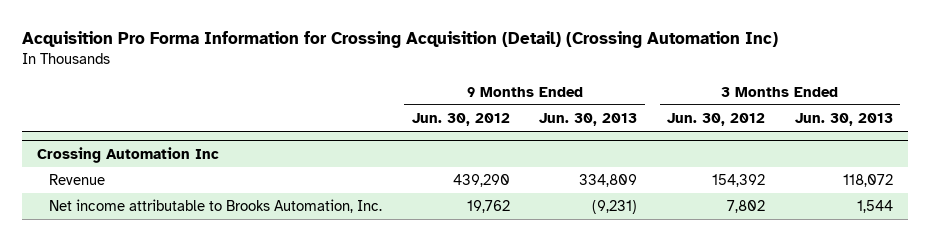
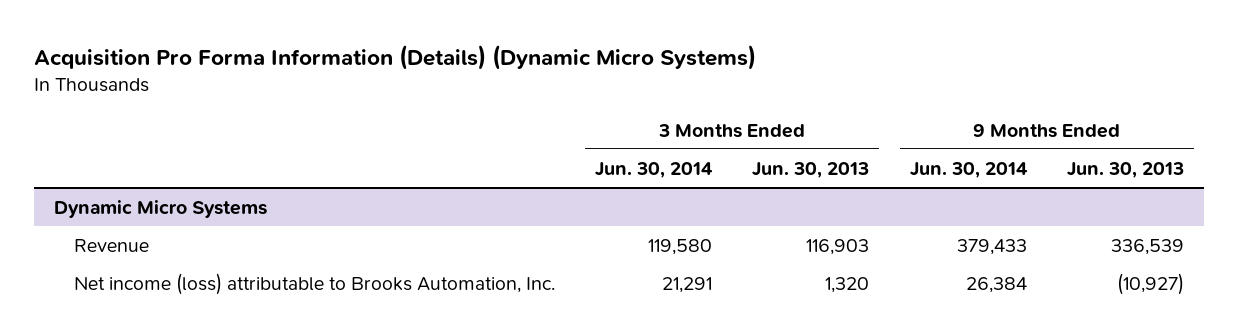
[21,31,778,49] Acquisition Pro Forma Information for Crossing Acquisition (Detail) (Crossing Automation Inc) -> [33,44,756,70] Acquisition Pro Forma Information (Details) (Dynamic Micro Systems)
[411,113,510,127] Jun. 30, 2012 -> none
[667,113,766,127] Jun. 30, 2012 -> none
none -> [595,161,714,178] Jun. 30, 2014
none -> [909,161,1028,178] Jun. 30, 2014
[36,146,219,163] Crossing Automation Inc -> none
none -> [54,199,268,218] Dynamic Micro Systems
[579,174,638,188] 334,809 -> [1111,238,1185,255] 336,539
[842,174,893,188] 118,072 -> [806,238,870,255] 116,903
[49,199,383,214] Net income attributable to Brooks Automation, Inc. -> [73,272,555,295] Net income (loss) attributable to Brooks Automation, Inc.
[592,200,638,215] (9,231) -> [1117,272,1185,295] (10,927)
[856,200,893,214] 1,544 -> [825,276,870,293] 1,320

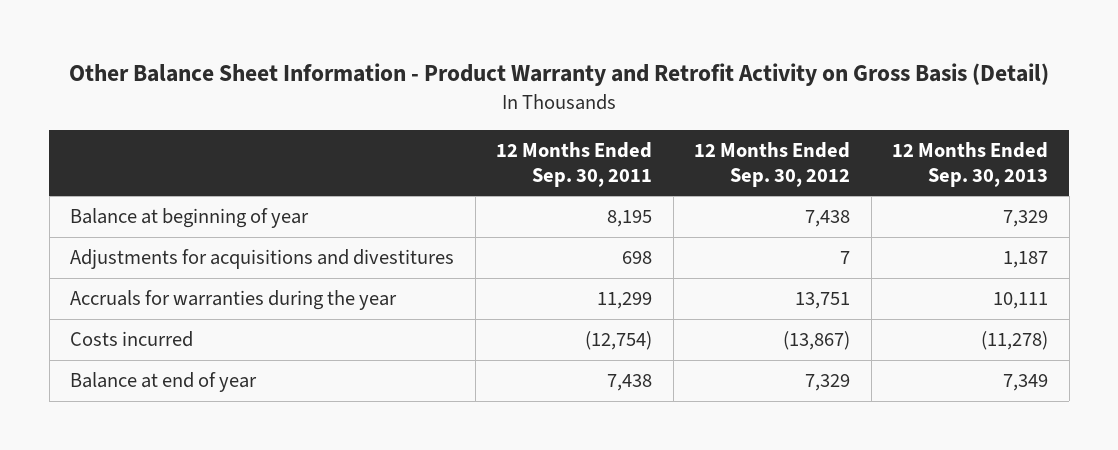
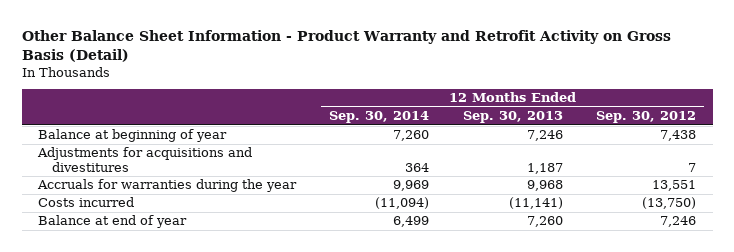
[496,141,653,187] 12 Months Ended Sep. 30, 2011 -> none
none -> [329,111,430,124] Sep. 30, 2014
[1003,210,1049,228] 7,329 -> [526,130,563,142] 7,246
[795,292,851,310] 13,751 -> [652,180,697,192] 13,551
[993,292,1049,310] 10,111 -> [526,180,563,192] 9,968
[783,331,851,351] (13,867) -> [642,197,697,210] (13,750)
[981,331,1049,351] (11,278) -> [508,197,563,210] (11,141)
[805,374,851,392] 7,329 -> [660,216,697,228] 7,246
[1003,374,1049,392] 7,349 -> [526,216,563,228] 7,260

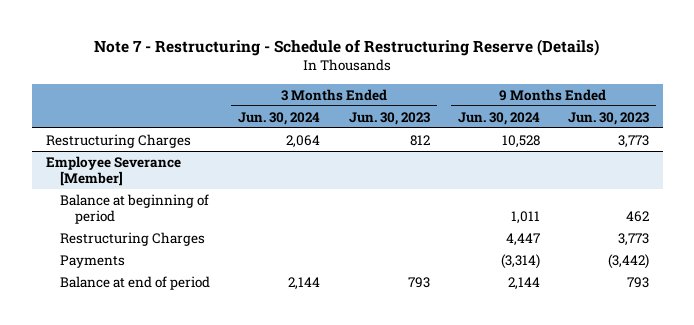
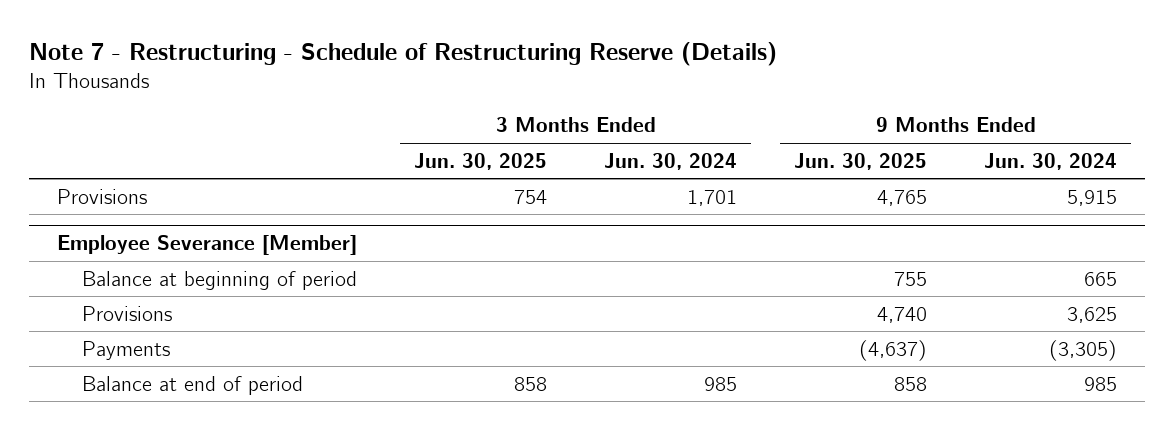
[348,111,430,125] Jun. 30, 2023 -> none
[567,111,649,125] Jun. 30, 2023 -> none
none -> [414,152,548,170] Jun. 30, 2025
none -> [794,152,928,170] Jun. 30, 2025
[45,133,191,148] Restructuring Charges -> none
none -> [57,188,148,204] Provisions
[60,231,206,246] Restructuring Charges -> none
[510,210,540,224] 1,011 -> [1083,271,1117,286] 665
none -> [82,305,173,321] Provisions
[500,253,540,269] (3,314) -> [1048,339,1117,361] (3,305)
[288,276,321,290] 2,144 -> [704,376,738,391] 985
[507,276,540,290] 2,144 -> [1083,376,1117,391] 985

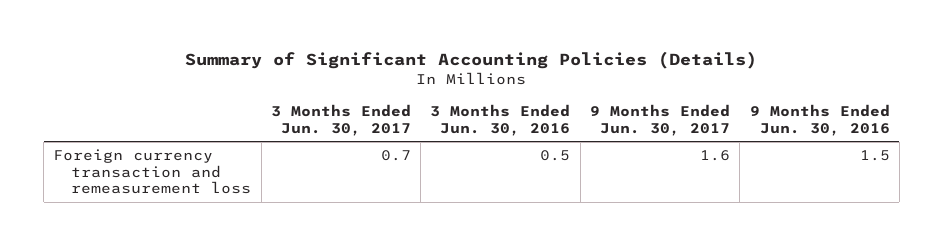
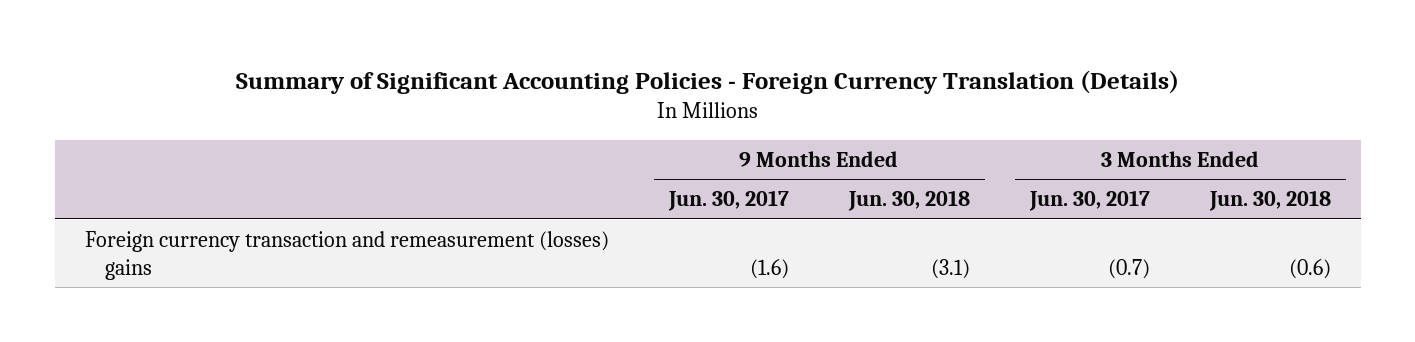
[185,51,758,70] Summary of Significant Accounting Policies (Details) -> [235,69,1179,94] Summary of Significant Accounting Policies - Foreign Currency Translation (Details)
[430,104,571,137] 3 Months Ended Jun. 30, 2016 -> none
[749,104,890,137] 9 Months Ended Jun. 30, 2016 -> none
none -> [847,190,970,212] Jun. 30, 2018
none -> [1208,190,1331,212] Jun. 30, 2018
[53,148,252,195] Foreign currency transaction and remeasurement loss -> [84,231,609,281] Foreign currency transaction and remeasurement (losses) gains
[380,149,411,161] 0.7 -> [1107,259,1150,280] (0.7)
[700,149,731,161] 1.6 -> [749,259,789,280] (1.6)

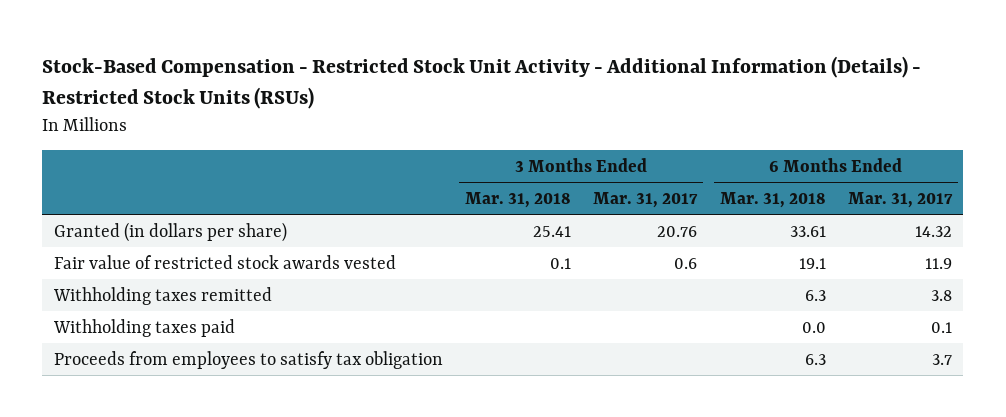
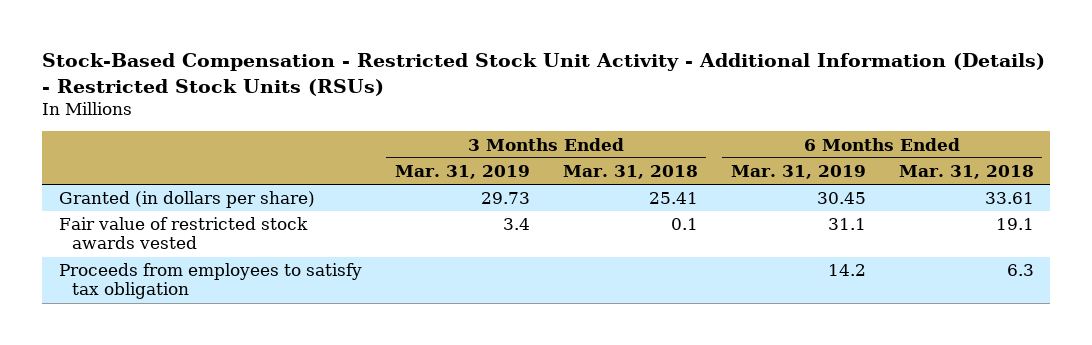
[593,191,699,208] Mar. 31, 2017 -> none
[848,191,954,208] Mar. 31, 2017 -> none
none -> [394,164,530,179] Mar. 31, 2019
none -> [730,164,866,179] Mar. 31, 2019
[52,286,272,305] Withholding taxes remitted -> none
[52,318,235,337] Withholding taxes paid -> none

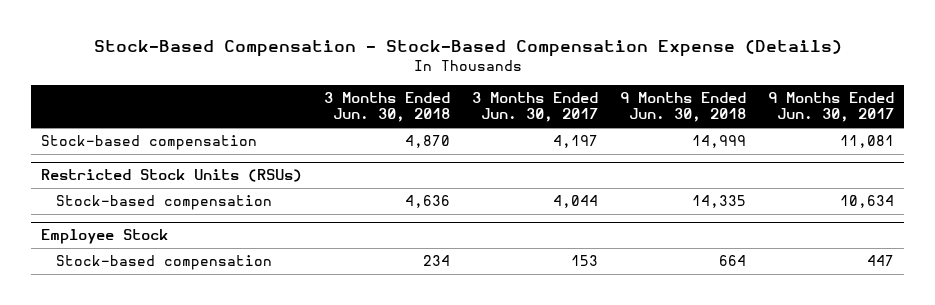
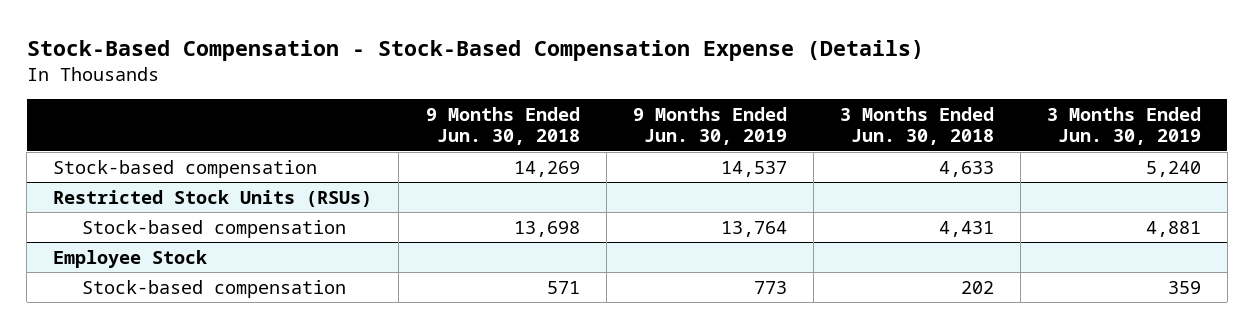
[472,91,599,123] 3 Months Ended Jun. 30, 2017 -> none
[767,91,894,123] 9 Months Ended Jun. 30, 2017 -> none
none -> [632,106,787,146] 9 Months Ended Jun. 30, 2019
none -> [1046,106,1201,146] 3 Months Ended Jun. 30, 2019
[405,135,451,149] 4,870 -> [938,160,994,177] 4,633
[691,135,746,149] 14,999 -> [513,160,580,177] 14,269
[405,195,451,209] 4,636 -> [938,220,994,237] 4,431
[691,195,746,209] 14,335 -> [513,220,580,237] 13,698
[423,255,451,267] 234 -> [960,280,994,294] 202
[718,255,746,267] 664 -> [546,280,580,294] 571

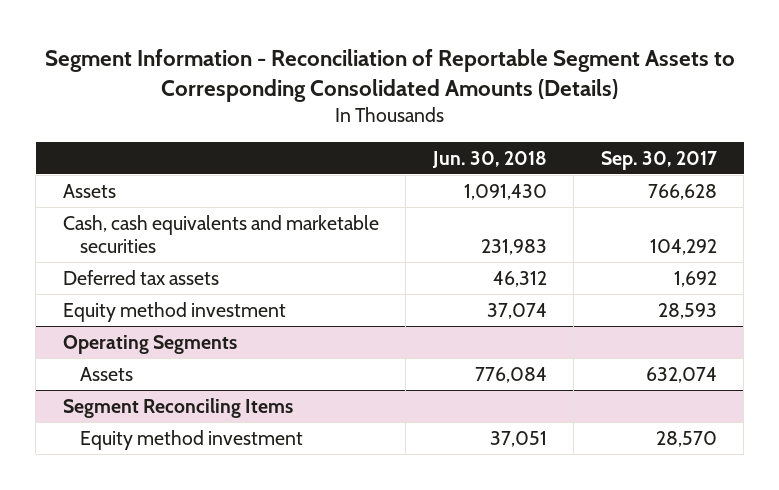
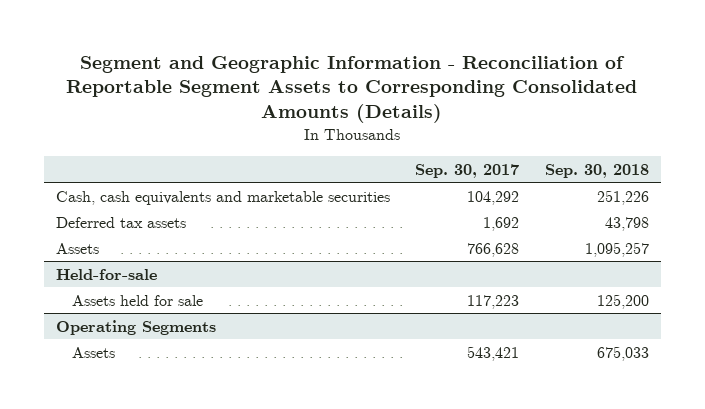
[44,49,735,103] Segment Information - Reconciliation of Reportable Segment Assets to Corresponding Consolidated Amounts (Details) -> [66,55,638,124] Segment and Geographic Information - Reconciliation of Reportable Segment Assets to Corresponding Consolidated Amounts (Details)
[431,150,547,168] Jun. 30, 2018 -> none
none -> [544,163,649,178] Sep. 30, 2018
[62,301,286,322] Equity method investment -> none
[62,183,116,198] Assets -> [56,242,100,254] Assets
none -> [56,268,158,280] Held-for-sale
none -> [71,294,203,306] Assets held for sale
[62,397,293,418] Segment Reconciling Items -> none
[79,429,303,450] Equity method investment -> none
[645,366,717,383] 632,074 -> [467,345,520,361] 543,421

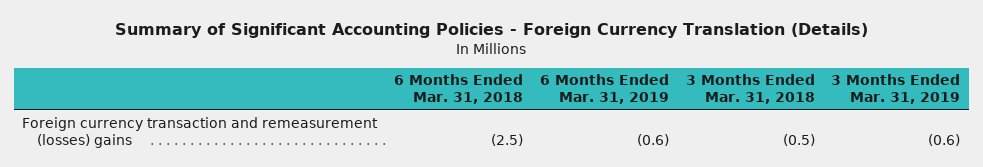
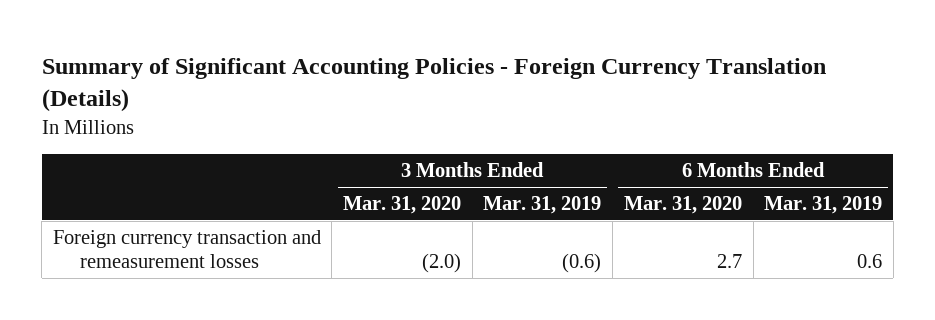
[394,74,524,105] 6 Months Ended Mar. 31, 2018 -> none
[685,74,815,105] 3 Months Ended Mar. 31, 2018 -> none
none -> [343,196,462,215] Mar. 31, 2020
none -> [623,196,742,215] Mar. 31, 2020
[22,117,379,149] Foreign currency transaction and remeasurement (losses) gains -> [52,230,321,269] Foreign currency transaction and remeasurement losses
[636,134,669,147] (0.6) -> [857,254,883,269] 0.6

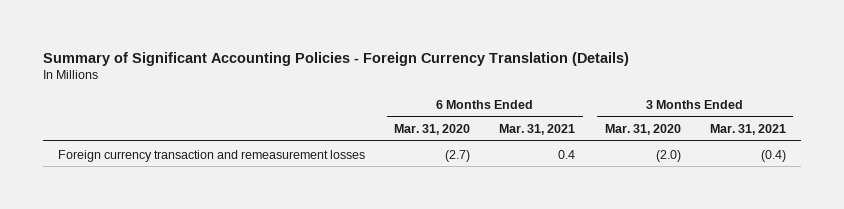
[483,196,602,215] Mar. 31, 2019 -> none
[764,196,883,215] Mar. 31, 2019 -> none
none -> [499,124,576,136] Mar. 31, 2021
none -> [710,124,787,136] Mar. 31, 2021
[716,254,742,269] 2.7 -> [445,149,471,162] (2.7)

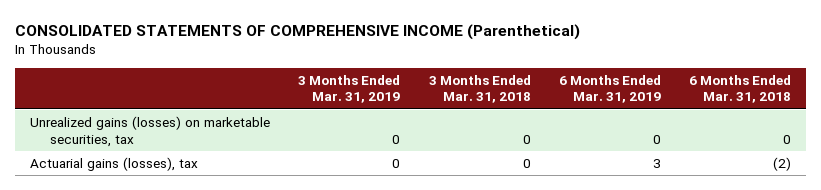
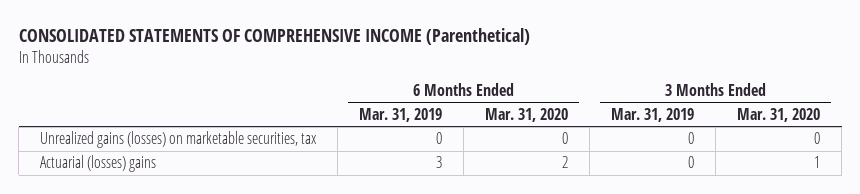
[428,74,531,104] 3 Months Ended Mar. 31, 2018 -> none
[689,74,792,104] 6 Months Ended Mar. 31, 2018 -> none
none -> [485,107,569,122] Mar. 31, 2020
none -> [737,107,821,122] Mar. 31, 2020
[29,156,198,171] Actuarial gains (losses), tax -> [40,155,157,173] Actuarial (losses) gains

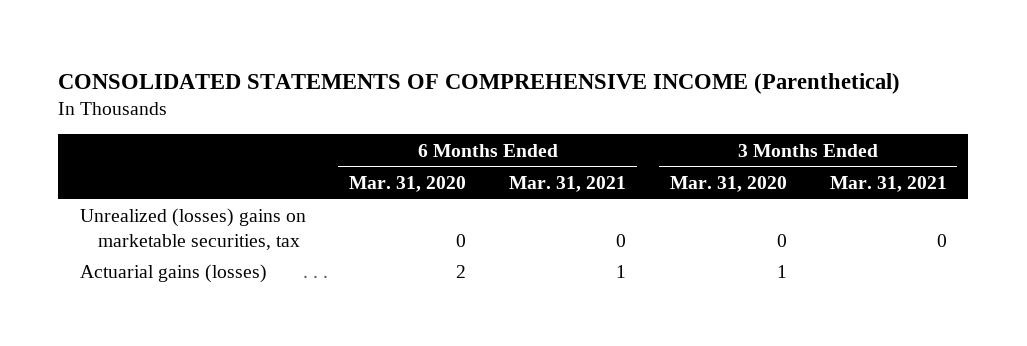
[359,107,443,122] Mar. 31, 2019 -> none
[611,107,695,122] Mar. 31, 2019 -> none
none -> [509,176,627,193] Mar. 31, 2021
none -> [829,176,947,193] Mar. 31, 2021
[40,131,318,149] Unrealized gains (losses) on marketable securities, tax -> [80,208,307,250] Unrealized (losses) gains on marketable securities, tax
[40,155,157,173] Actuarial (losses) gains -> [80,264,268,284] Actuarial gains (losses)

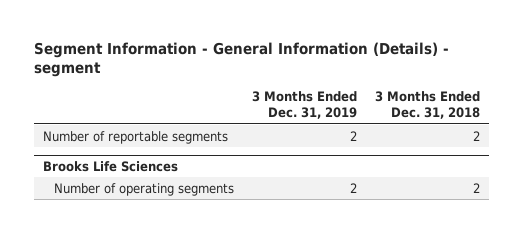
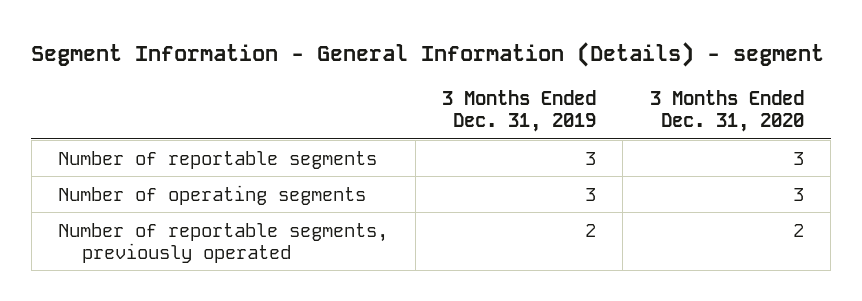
[375,91,481,120] 3 Months Ended Dec. 31, 2018 -> none
none -> [649,89,804,133] 3 Months Ended Dec. 31, 2020
[43,160,179,172] Brooks Life Sciences -> none
[350,130,358,141] 2 -> [585,151,597,165] 3
[350,182,358,193] 2 -> [585,187,597,201] 3
none -> [58,222,389,264] Number of reportable segments, previously operated

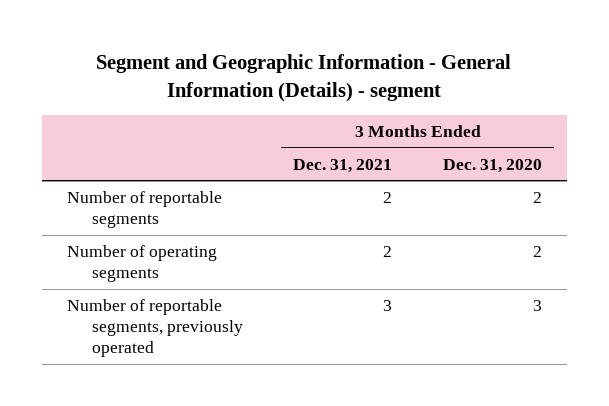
[31,42,825,68] Segment Information - General Information (Details) - segment -> [96,54,512,102] Segment and Geographic Information - General Information (Details) - segment
[442,89,597,133] 3 Months Ended Dec. 31, 2019 -> none
none -> [293,158,393,173] Dec. 31, 2021
[792,151,804,165] 3 -> [532,192,542,204] 2
[792,187,804,201] 3 -> [532,246,542,258] 2
[792,223,804,237] 2 -> [532,300,542,312] 3

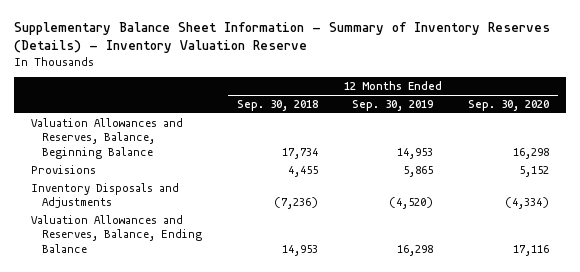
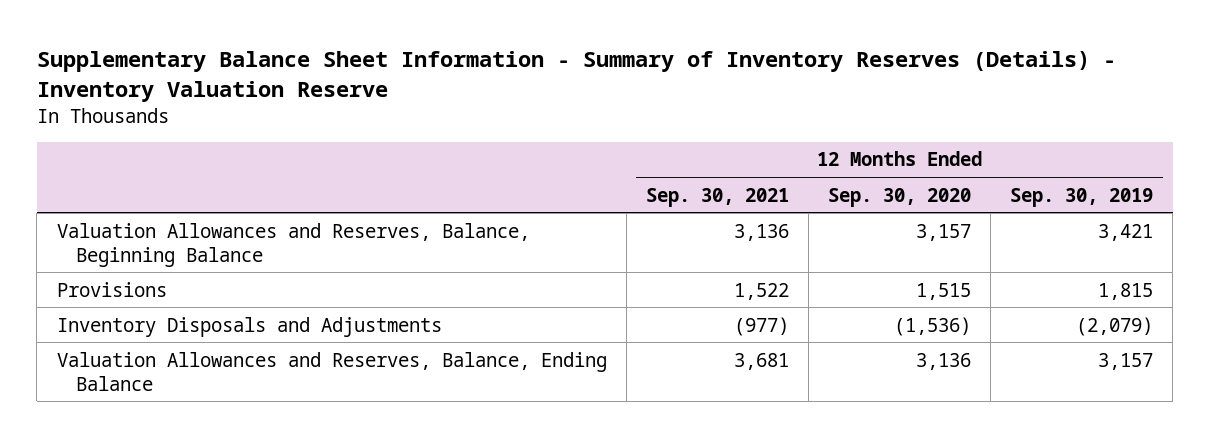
[236,100,318,112] Sep. 30, 2018 -> none
none -> [645,187,789,207] Sep. 30, 2021
[397,147,434,159] 14,953 -> [1098,223,1154,241] 3,421
[513,147,550,159] 16,298 -> [916,223,972,241] 3,157
[403,165,434,177] 5,865 -> [1098,282,1154,300] 1,815
[519,165,550,177] 5,152 -> [916,282,972,300] 1,515
[389,197,434,210] (4,520) -> [1076,316,1154,336] (2,079)
[505,197,550,210] (4,334) -> [894,316,972,336] (1,536)
[397,244,434,256] 16,298 -> [1098,352,1154,370] 3,157
[513,244,550,256] 17,116 -> [916,352,972,370] 3,136

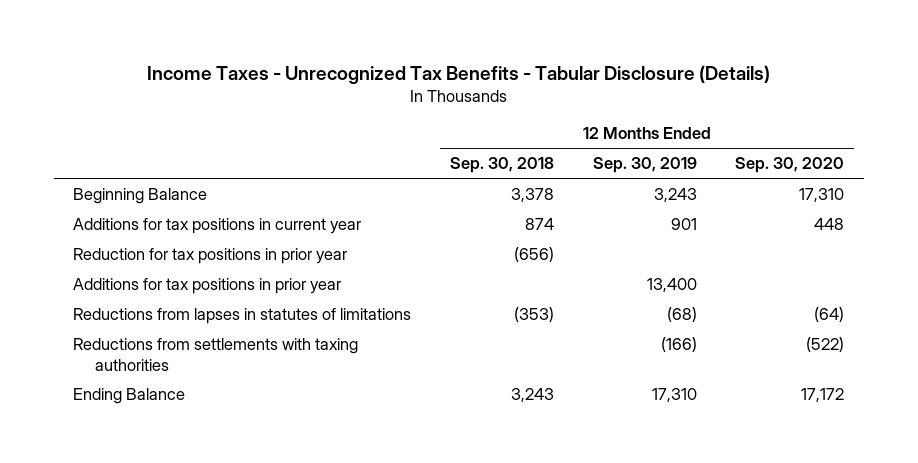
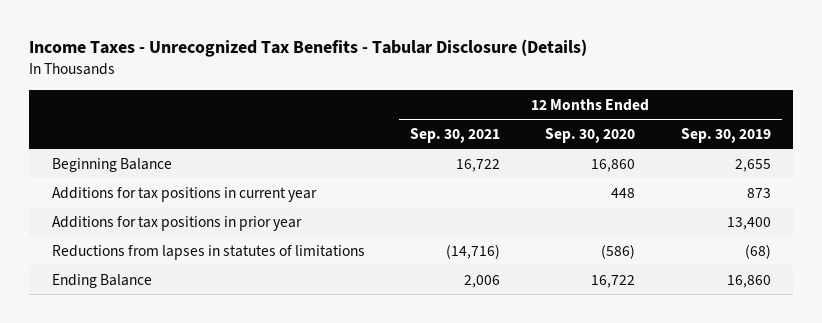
[449,157,554,174] Sep. 30, 2018 -> none
none -> [410,127,501,143] Sep. 30, 2021
[73,247,348,264] Reduction for tax positions in prior year -> none
[653,187,697,202] 3,243 -> [734,158,771,172] 2,655
[799,187,845,202] 17,310 -> [591,158,636,172] 16,860
[670,217,697,230] 901 -> [746,187,771,198] 873
[73,337,359,371] Reductions from settlements with taxing authorities -> none
[814,306,845,322] (64) -> [601,243,636,259] (586)
[651,387,697,402] 17,310 -> [726,274,771,288] 16,860
[801,387,845,402] 17,172 -> [591,274,636,288] 16,722

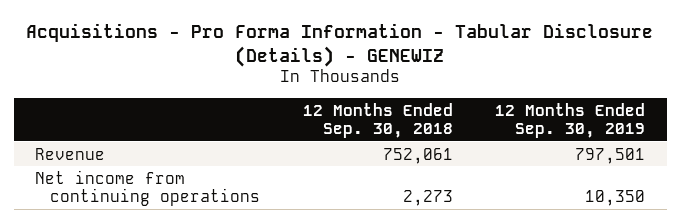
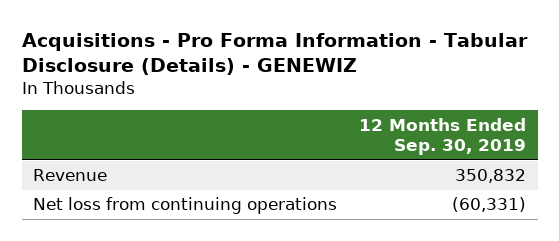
[302,102,453,139] 12 Months Ended Sep. 30, 2018 -> none
[575,147,646,164] 797,501 -> [455,169,527,184] 350,832
[35,169,260,207] Net income from continuing operations -> [32,197,337,215] Net loss from continuing operations
[585,190,646,207] 10,350 -> [452,197,527,213] (60,331)

